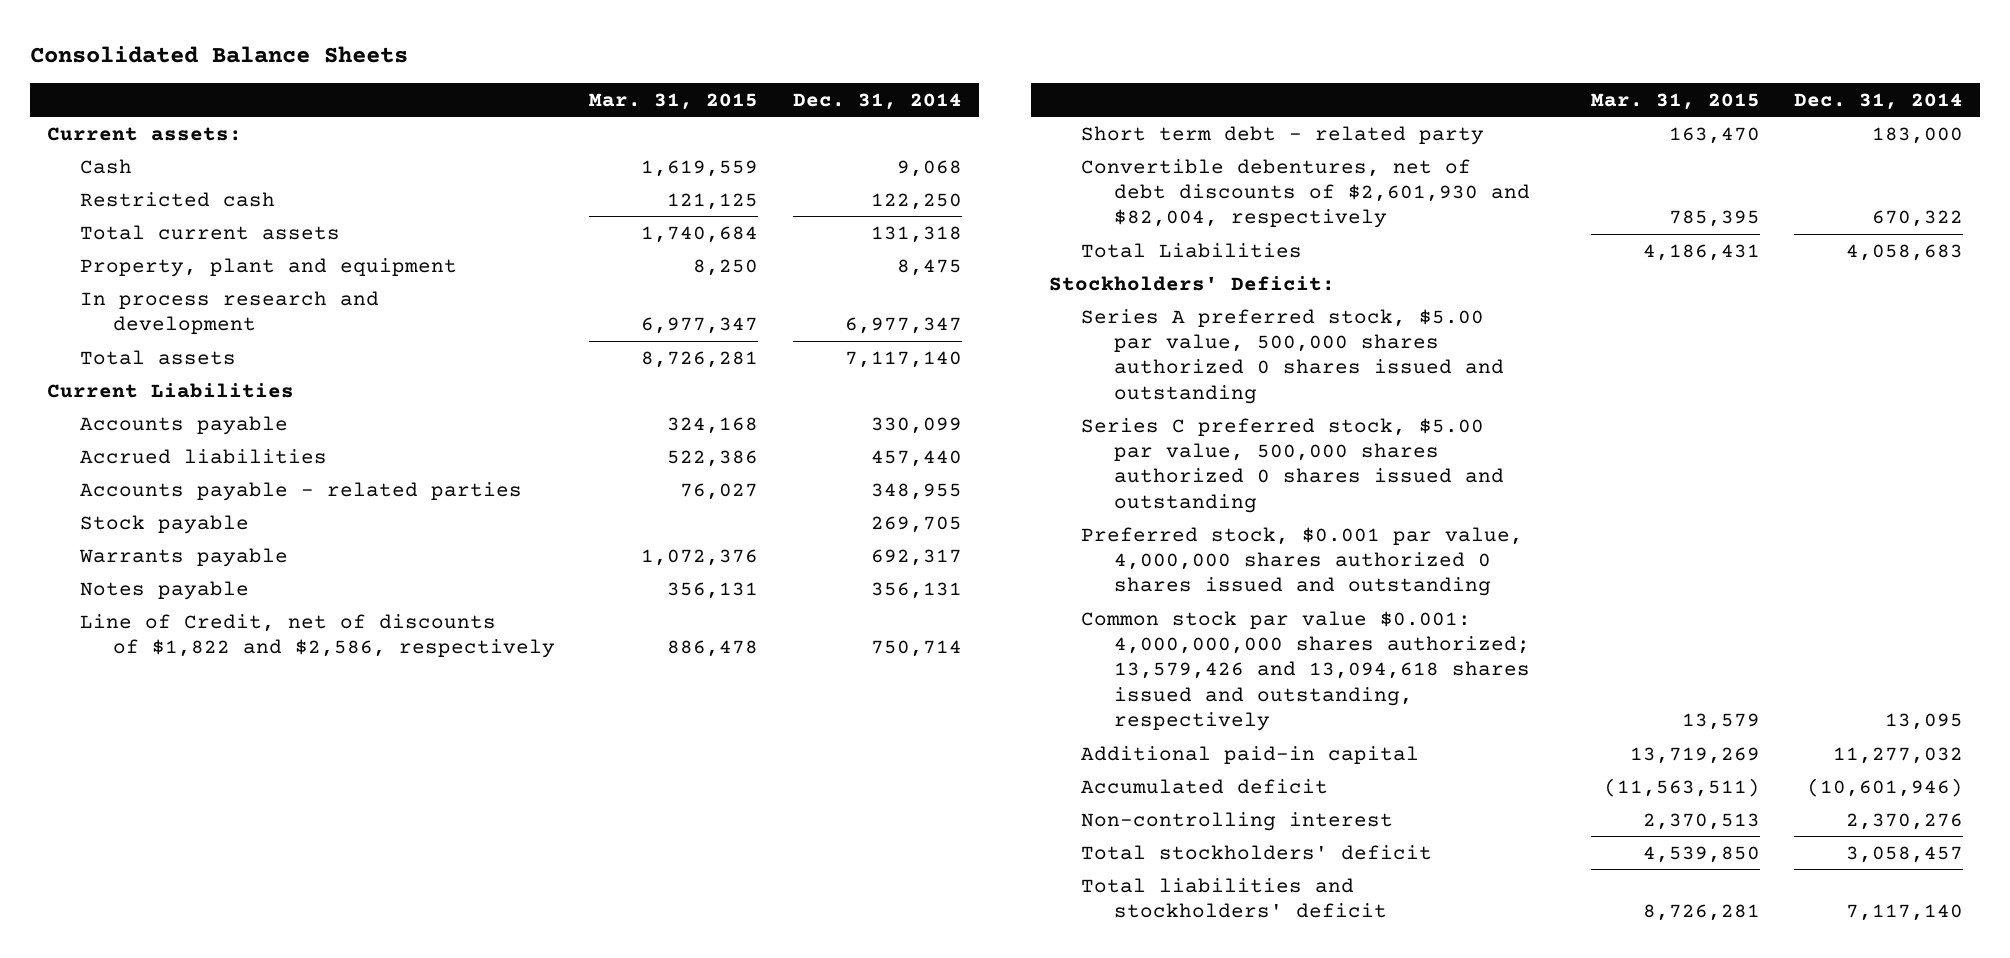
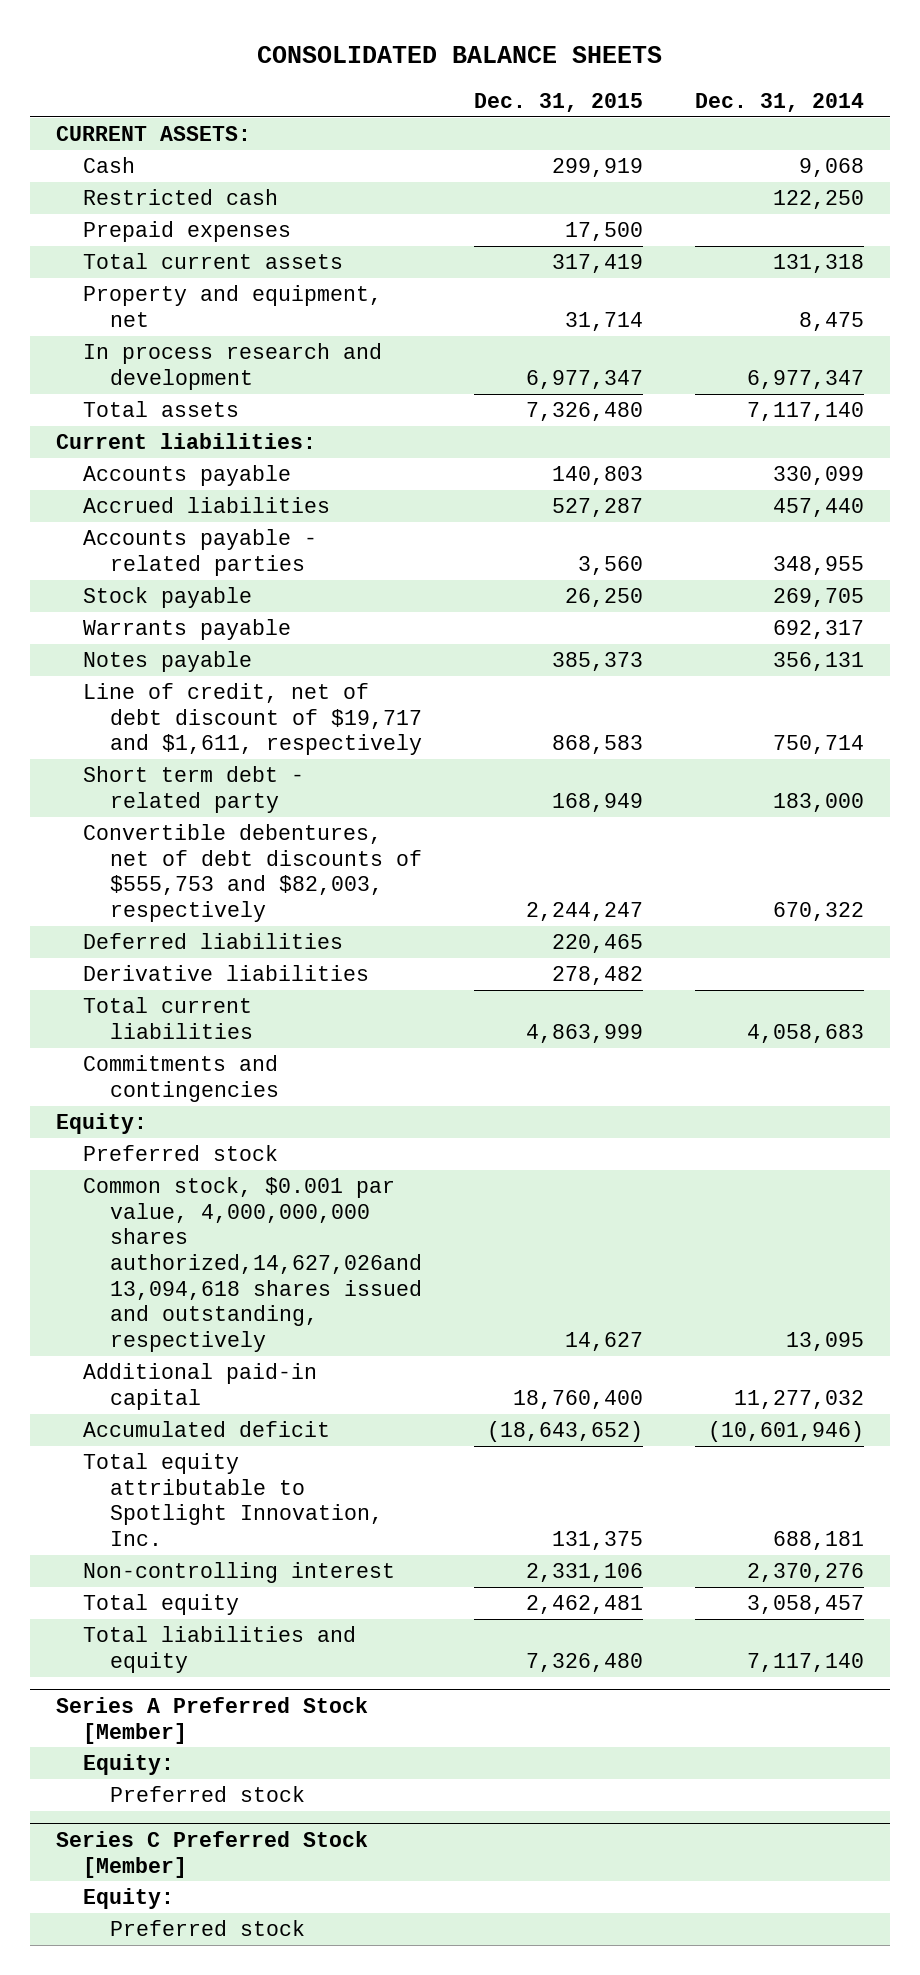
[29,46,408,64] Consolidated Balance Sheets -> [257,46,663,64] CONSOLIDATED BALANCE SHEETS
[589,92,759,110] Mar. 31, 2015 -> none
none -> [474,92,644,112] Dec. 31, 2015
[47,126,243,141] Current assets: -> [55,126,251,142] CURRENT ASSETS:
none -> [83,221,292,243] Prepaid expenses
[79,257,457,277] Property, plant and equipment -> [83,285,383,327] Property and equipment, net
[47,382,295,398] Current Liabilities -> [55,433,316,450] Current liabilities:
[79,613,555,658] Line of Credit, net of discounts of $1,822 and $2,586, respectively -> [83,683,423,756] Line of credit, net of debt discount of $19,717 and $1,611, respectively
[1081,308,1504,404] Series A preferred stock, $5.00 par value, 500,000 shares authorized 0 shares issued and outstanding -> none
[1081,417,1504,513] Series C preferred stock, $5.00 par value, 500,000 shares authorized 0 shares issued and outstanding -> none
[1081,158,1530,229] Convertible debentures, net of debt discounts of $2,601,930 and $82,004, respectively -> [83,824,423,923] Convertible debentures, net of debt discounts of $555,753 and $82,003, respectively
none -> [83,933,344,950] Deferred liabilities
none -> [83,965,370,982] Derivative liabilities
[1081,242,1303,258] Total Liabilities -> [83,997,254,1039] Total current liabilities
none -> [83,1055,280,1102] Commitments and contingencies
[1048,275,1335,291] Stockholders' Deficit: -> [55,1113,147,1135] Equity:
[1081,526,1524,597] Preferred stock, $0.001 par value, 4,000,000 shares authorized 0 shares issued and outstanding -> [83,1145,279,1162] Preferred stock
[1081,610,1530,731] Common stock par value $0.001: 4,000,000,000 shares authorized; 13,579,426 and 13,094,618 shares issued and outstanding, respectively -> [83,1177,423,1352] Common stock, $0.001 par value, 4,000,000,000 shares authorized,14,627,026and 13,094,618 shares issued and outstanding, respectively
none -> [83,1453,384,1547] Total equity attributable to Spotlight Innovation, Inc.
[1081,844,1433,860] Total stockholders' deficit -> [83,1594,240,1616] Total equity
[1081,877,1387,918] Total liabilities and stockholders' deficit -> [83,1626,357,1673] Total liabilities and equity
none -> [55,1696,368,1744] Series A Preferred Stock [Member]
none -> [83,1754,175,1776] Equity:
none -> [110,1786,306,1803] Preferred stock
none -> [55,1830,368,1878] Series C Preferred Stock [Member]
none -> [83,1888,175,1910] Equity:
none -> [110,1920,306,1937] Preferred stock

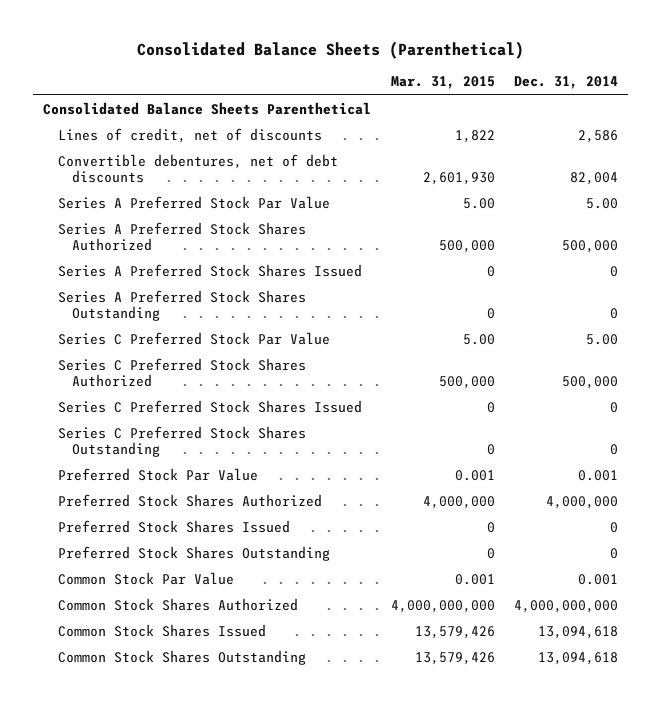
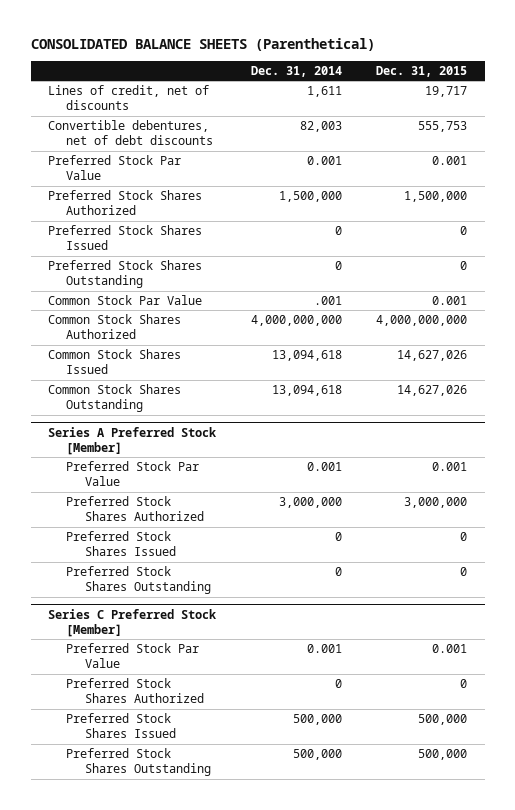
[136,40,524,59] Consolidated Balance Sheets (Parenthetical) -> [30,38,375,52] CONSOLIDATED BALANCE SHEETS (Parenthetical)
[390,76,495,90] Mar. 31, 2015 -> none
none -> [376,66,468,78] Dec. 31, 2015
[43,101,372,115] Consolidated Balance Sheets Parenthetical -> none
[57,195,330,209] Series A Preferred Stock Par Value -> none
[57,221,306,251] Series A Preferred Stock Shares Authorized -> none
[57,263,362,277] Series A Preferred Stock Shares Issued -> none
[57,289,306,321] Series A Preferred Stock Shares Outstanding -> none
[57,331,330,345] Series C Preferred Stock Par Value -> none
[57,357,306,387] Series C Preferred Stock Shares Authorized -> none
[57,399,362,413] Series C Preferred Stock Shares Issued -> none
[57,425,306,457] Series C Preferred Stock Shares Outstanding -> none
[578,129,619,143] 2,586 -> [306,85,342,97] 1,611
[570,171,619,185] 82,004 -> [299,120,342,132] 82,003
[546,495,619,509] 4,000,000 -> [278,190,342,202] 1,500,000
[578,573,619,585] 0.001 -> [313,295,342,305] .001
none -> [47,426,217,455] Series A Preferred Stock [Member]
none -> [66,460,200,487] Preferred Stock Par Value
none -> [66,495,204,522] Preferred Stock Shares Authorized
none -> [66,530,176,557] Preferred Stock Shares Issued
none -> [66,565,211,595] Preferred Stock Shares Outstanding
none -> [47,608,217,637] Series C Preferred Stock [Member]
none -> [66,642,200,669] Preferred Stock Par Value
none -> [66,677,204,704] Preferred Stock Shares Authorized
none -> [66,712,176,739] Preferred Stock Shares Issued
none -> [66,747,211,777] Preferred Stock Shares Outstanding

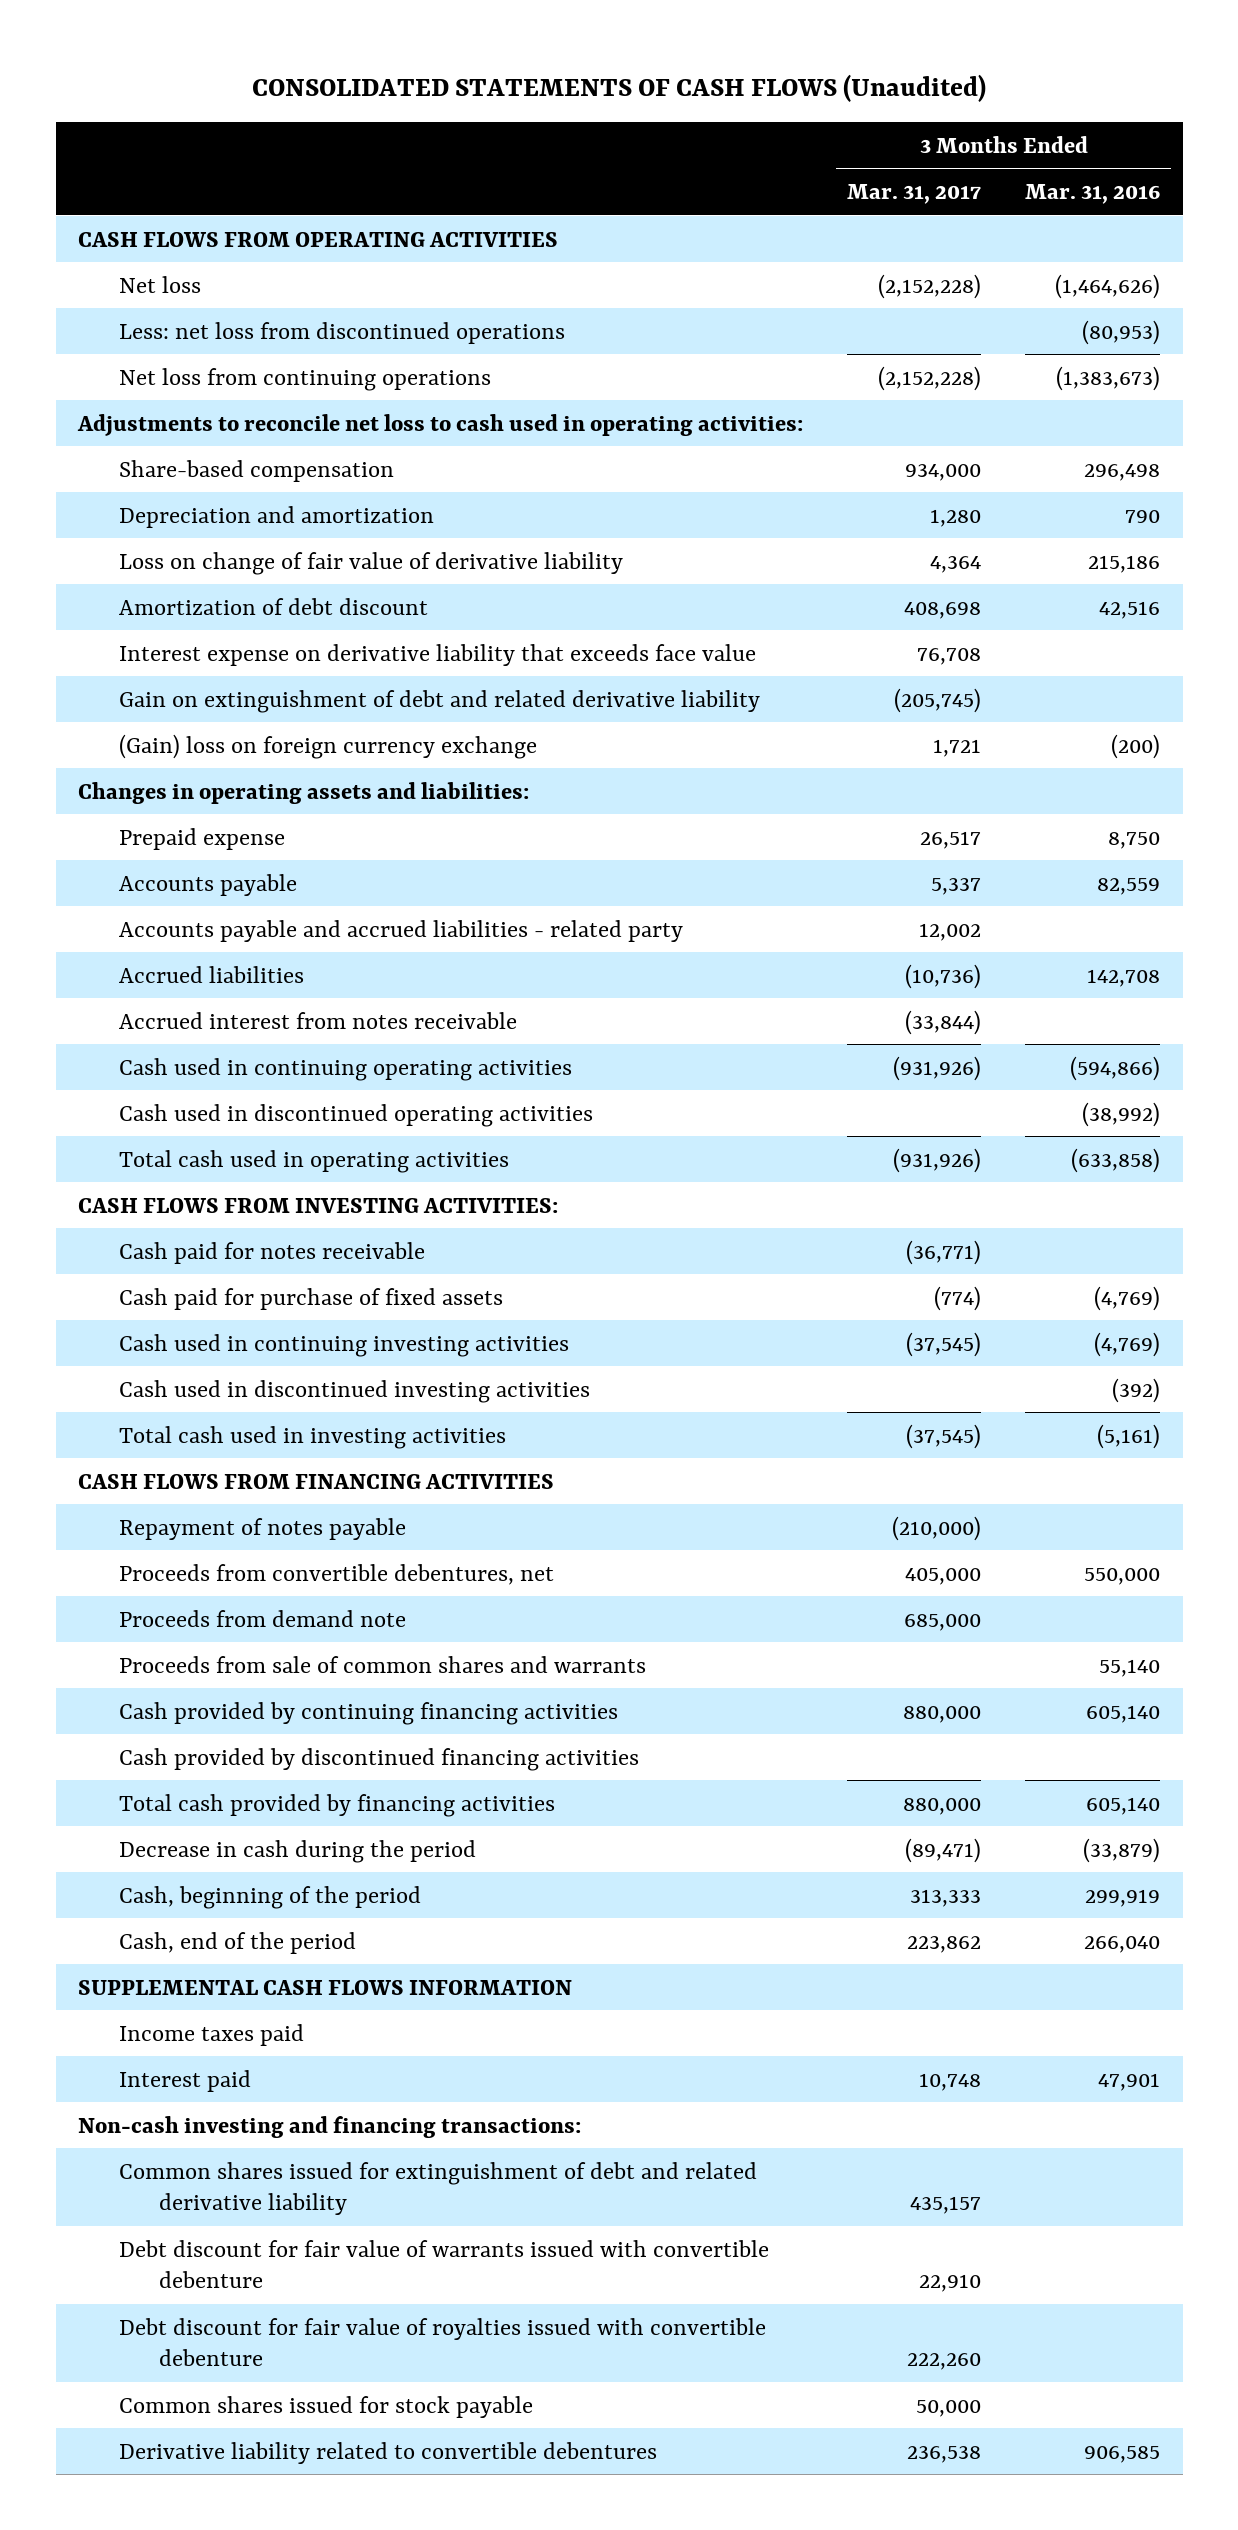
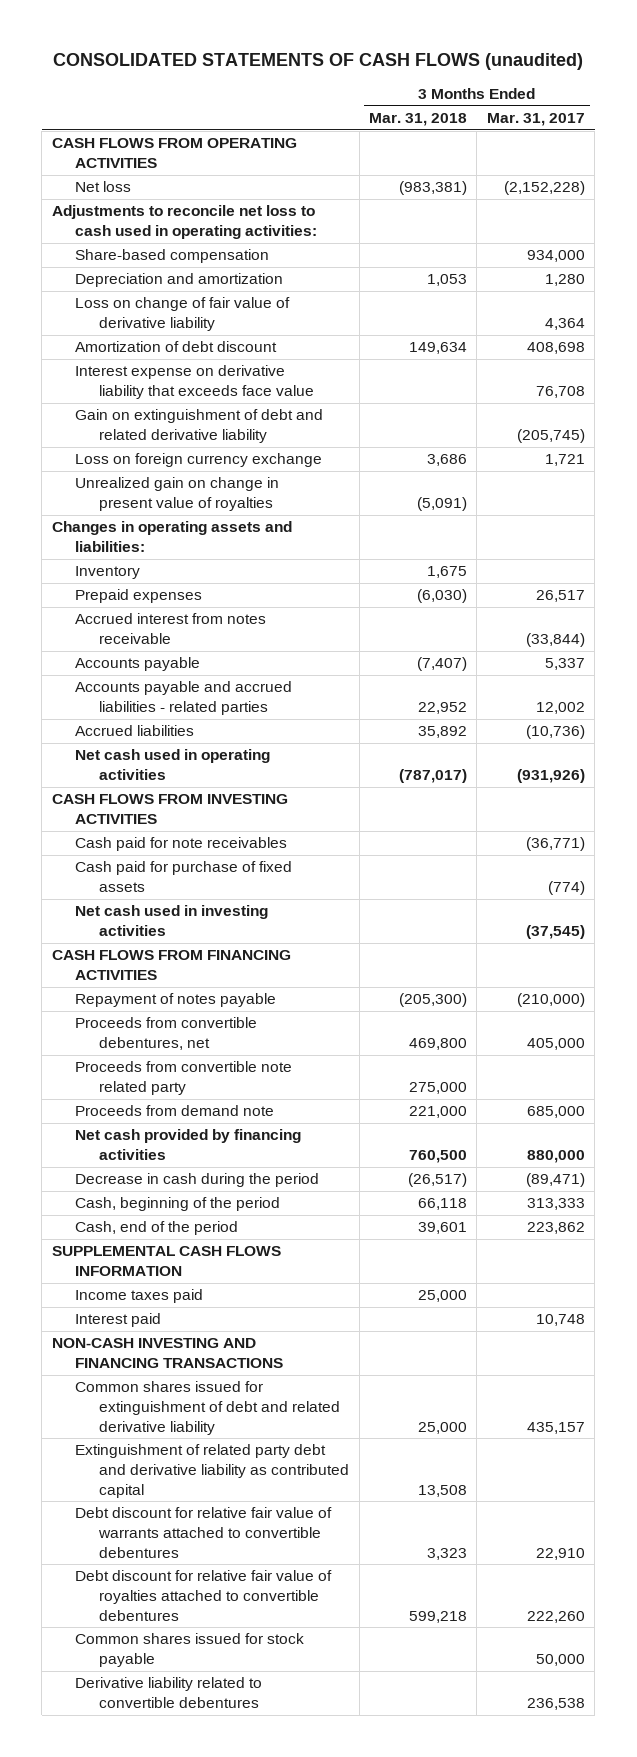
[252,74,987,103] CONSOLIDATED STATEMENTS OF CASH FLOWS (Unaudited) -> [53,53,584,71] CONSOLIDATED STATEMENTS OF CASH FLOWS (unaudited)
[1025,183,1161,204] Mar. 31, 2016 -> none
none -> [368,113,467,127] Mar. 31, 2018
[118,321,565,344] Less: net loss from discontinued operations -> none
[118,367,491,391] Net loss from continuing operations -> none
[118,733,537,759] (Gain) loss on foreign currency exchange -> [75,453,323,468] Loss on foreign currency exchange
none -> [75,477,280,512] Unrealized gain on change in present value of royalties
none -> [75,566,141,580] Inventory
[118,827,285,850] Prepaid expense -> [75,589,203,604] Prepaid expenses
[118,1011,517,1029] Accrued interest from notes receivable -> [75,613,267,645] Accrued interest from notes receivable
[118,919,683,942] Accounts payable and accrued liabilities - related party -> [75,681,293,716] Accounts payable and accrued liabilities - related parties
[118,1057,572,1081] Cash used in continuing operating activities -> none
[118,1103,593,1127] Cash used in discontinued operating activities -> none
[118,1149,509,1173] Total cash used in operating activities -> [75,749,271,781] Net cash used in operating activities
[77,1197,558,1213] CASH FLOWS FROM INVESTING ACTIVITIES: -> [51,794,288,825] CASH FLOWS FROM INVESTING ACTIVITIES
[118,1241,425,1264] Cash paid for notes receivable -> [75,837,288,852] Cash paid for note receivables
[118,1333,569,1357] Cash used in continuing investing activities -> none
[118,1379,590,1403] Cash used in discontinued investing activities -> none
[118,1425,506,1449] Total cash used in investing activities -> [75,905,269,937] Net cash used in investing activities
none -> [75,1061,293,1096] Proceeds from convertible note related party
[118,1655,646,1673] Proceeds from sale of common shares and warrants -> none
[118,1701,618,1725] Cash provided by continuing financing activities -> none
[118,1747,639,1771] Cash provided by discontinued financing activities -> none
[118,1793,555,1817] Total cash provided by financing activities -> [75,1129,302,1161] Net cash provided by financing activities
[77,2115,581,2138] Non-cash investing and financing transactions: -> [51,1338,284,1369] NON-CASH INVESTING AND FINANCING TRANSACTIONS
none -> [75,1444,350,1498] Extinguishment of related party debt and derivative liability as contributed capital
[118,2239,769,2289] Debt discount for fair value of warrants issued with convertible debenture -> [75,1507,333,1558] Debt discount for relative fair value of warrants attached to convertible debentures
[118,2317,766,2367] Debt discount for fair value of royalties issued with convertible debenture -> [75,1570,333,1621] Debt discount for relative fair value of royalties attached to convertible debentures

